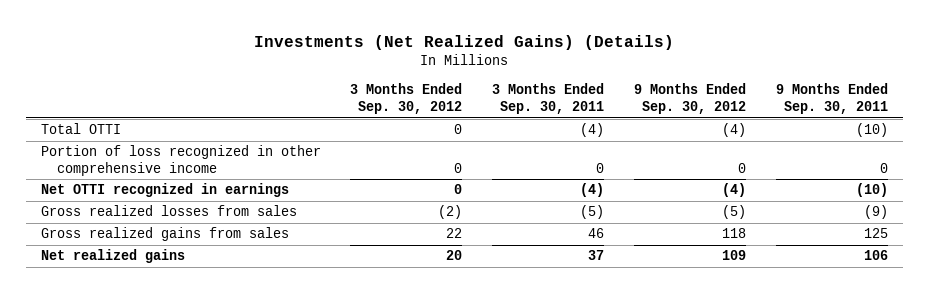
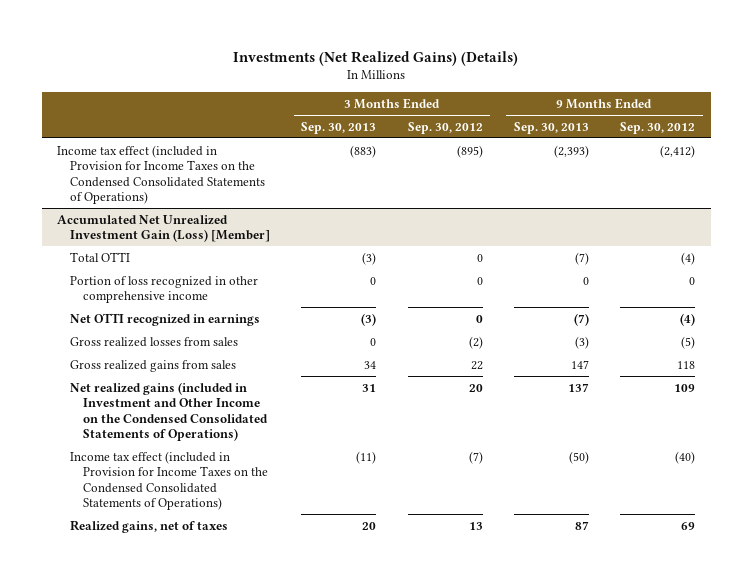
[492,83,605,115] 3 Months Ended Sep. 30, 2011 -> none
[775,83,888,115] 9 Months Ended Sep. 30, 2011 -> none
none -> [301,121,377,134] Sep. 30, 2013
none -> [513,121,589,134] Sep. 30, 2013
none -> [57,144,266,204] Income tax effect (included in Provision for Income Taxes on the Condensed Consolidated Statements of Operations)
none -> [57,214,271,243] Accumulated Net Unrealized Investment Gain (Loss) [Member]
[40,249,185,264] Net realized gains -> [70,381,269,441] Net realized gains (included in Investment and Other Income on the Condensed Consolidated Statements of Operations)
none -> [70,450,269,510] Income tax effect (included in Provision for Income Taxes on the Condensed Consolidated Statements of Operations)
none -> [70,519,229,533] Realized gains, net of taxes

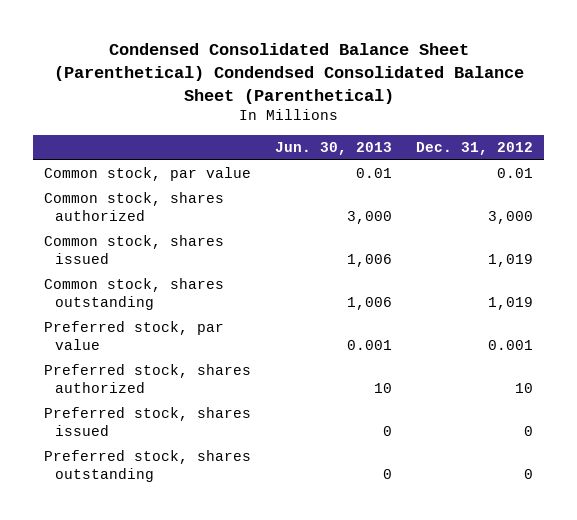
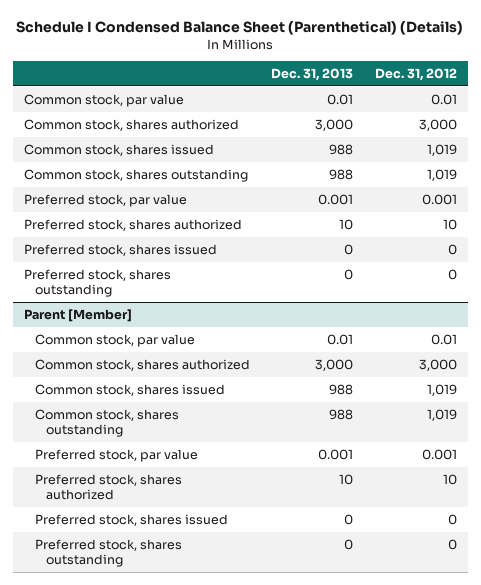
[53,43,524,104] Condensed Consolidated Balance Sheet (Parenthetical) Condendsed Consolidated Balance Sheet (Parenthetical) -> [16,21,464,36] Schedule I Condensed Balance Sheet (Parenthetical) (Details)
[275,142,393,156] Jun. 30, 2013 -> none
none -> [271,68,354,82] Dec. 31, 2013
none -> [24,308,133,322] Parent [Member]
none -> [35,333,196,347] Common stock, par value
none -> [35,358,251,371] Common stock, shares authorized
none -> [35,383,226,396] Common stock, shares issued
none -> [35,408,180,438] Common stock, shares outstanding
none -> [35,448,199,462] Preferred stock, par value
none -> [35,473,183,501] Preferred stock, shares authorized
none -> [35,513,229,526] Preferred stock, shares issued
none -> [35,538,183,568] Preferred stock, shares outstanding

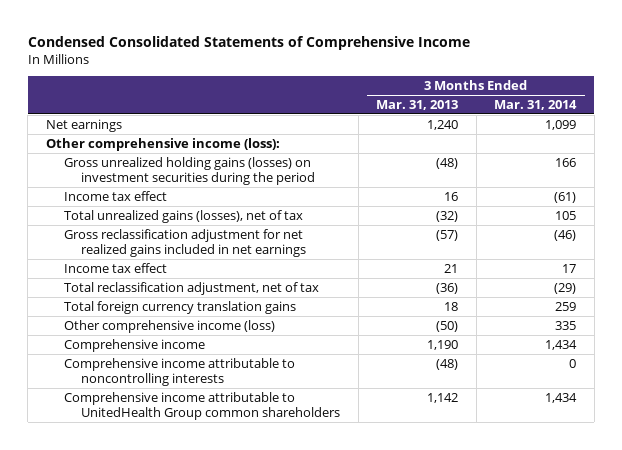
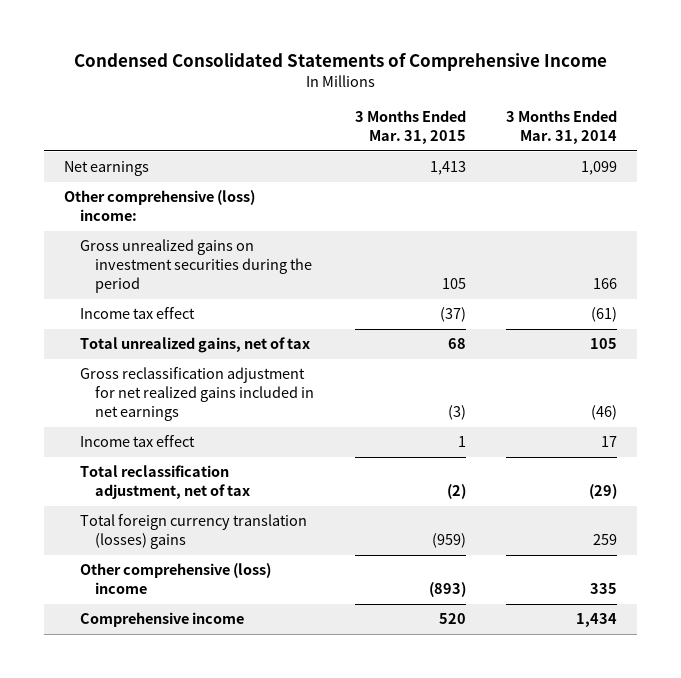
[376,99,459,110] Mar. 31, 2013 -> none
none -> [354,110,466,144] 3 Months Ended Mar. 31, 2015
[45,137,280,151] Other comprehensive income (loss): -> [64,190,256,222] Other comprehensive (loss) income:
[63,156,316,186] Gross unrealized holding gains (losses) on investment securities during the period -> [79,239,313,294] Gross unrealized gains on investment securities during the period
[63,209,303,223] Total unrealized gains (losses), net of tax -> [79,337,310,354] Total unrealized gains, net of tax
[63,300,296,314] Total foreign currency translation gains -> [79,514,307,550] Total foreign currency translation (losses) gains
[63,319,275,333] Other comprehensive income (loss) -> [79,563,271,595] Other comprehensive (loss) income
[63,357,295,387] Comprehensive income attributable to noncontrolling interests -> none
[63,391,341,421] Comprehensive income attributable to UnitedHealth Group common shareholders -> none

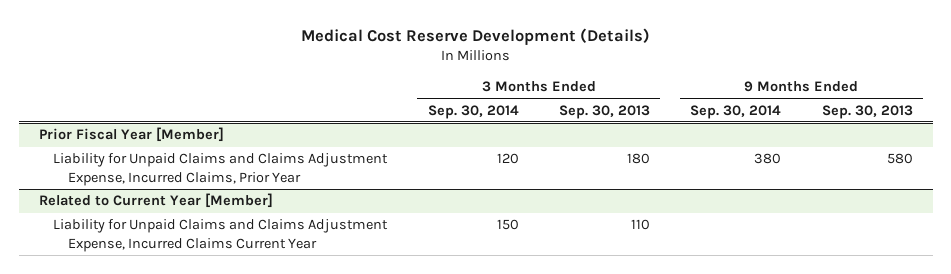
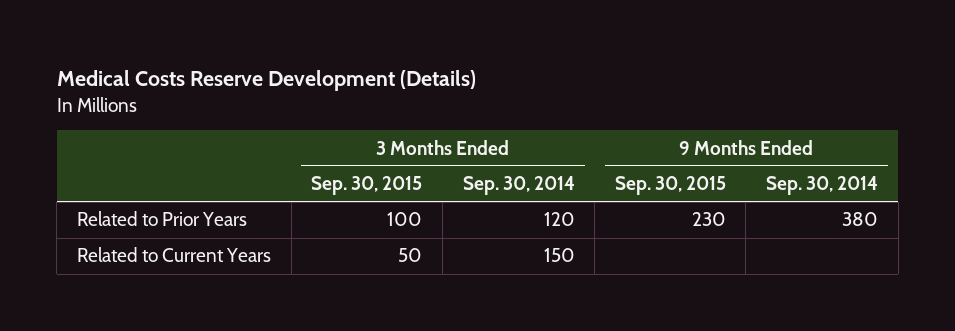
[300,27,650,45] Medical Cost Reserve Development (Details) -> [56,70,476,92] Medical Costs Reserve Development (Details)
[558,104,650,119] Sep. 30, 2013 -> none
[821,104,913,119] Sep. 30, 2013 -> none
none -> [311,176,423,196] Sep. 30, 2015
none -> [614,176,726,196] Sep. 30, 2015
[38,127,224,143] Prior Fiscal Year [Member] -> none
[38,193,273,209] Related to Current Year [Member] -> none
[53,153,389,186] Liability for Unpaid Claims and Claims Adjustment Expense, Incurred Claims, Prior Year -> [77,211,248,227] Related to Prior Years
[53,219,389,252] Liability for Unpaid Claims and Claims Adjustment Expense, Incurred Claims Current Year -> [77,247,272,263] Related to Current Years

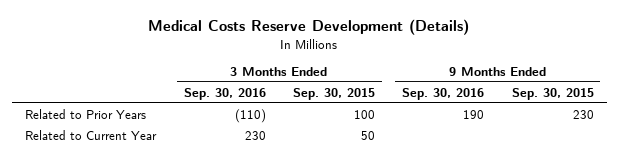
[462,176,575,196] Sep. 30, 2014 -> none
[766,176,879,196] Sep. 30, 2014 -> none
none -> [183,87,266,100] Sep. 30, 2016
none -> [402,87,485,100] Sep. 30, 2016
[77,247,272,263] Related to Current Years -> [25,129,158,140] Related to Current Year

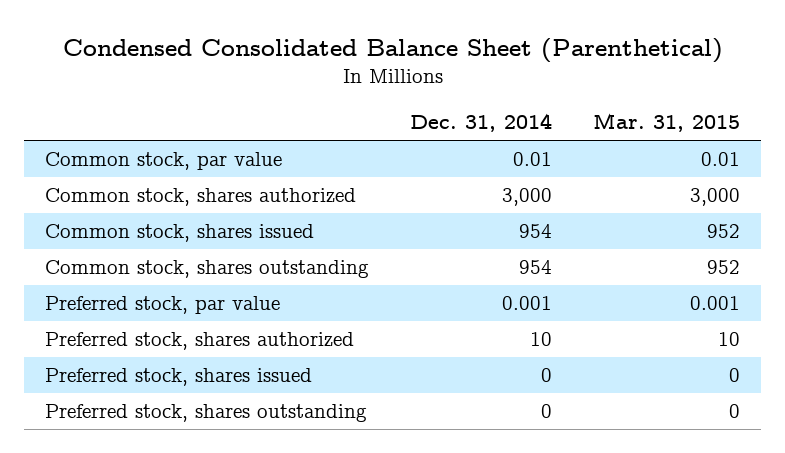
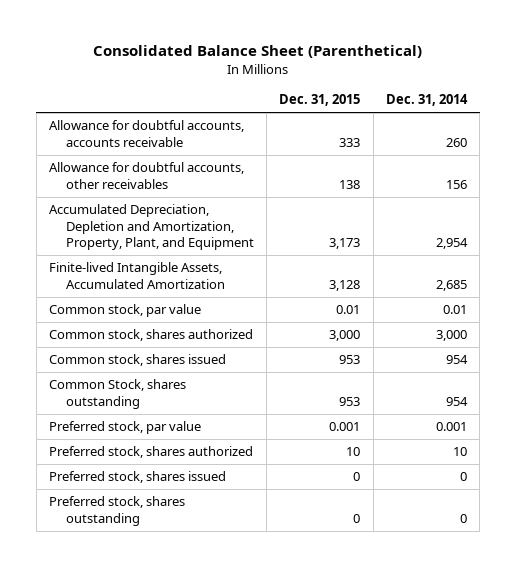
[62,37,723,63] Condensed Consolidated Balance Sheet (Parenthetical) -> [92,45,422,59] Consolidated Balance Sheet (Parenthetical)
[593,112,741,132] Mar. 31, 2015 -> none
none -> [279,94,361,107] Dec. 31, 2015
none -> [48,120,244,147] Allowance for doubtful accounts, accounts receivable
none -> [48,162,244,189] Allowance for doubtful accounts, other receivables
none -> [48,204,254,251] Accumulated Depreciation, Depletion and Amortization, Property, Plant, and Equipment
none -> [48,262,225,289] Finite-lived Intangible Assets, Accumulated Amortization
[44,260,369,279] Common stock, shares outstanding -> [48,379,186,409] Common Stock, shares outstanding

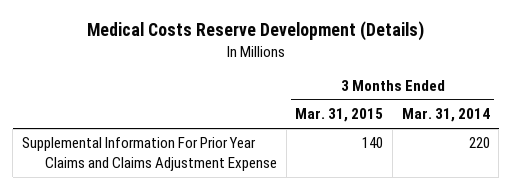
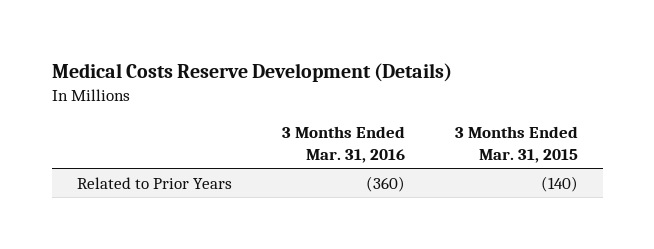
[401,108,490,123] Mar. 31, 2014 -> none
none -> [281,126,405,163] 3 Months Ended Mar. 31, 2016
[21,137,278,171] Supplemental Information For Prior Year Claims and Claims Adjustment Expense -> none
none -> [76,177,232,190] Related to Prior Years

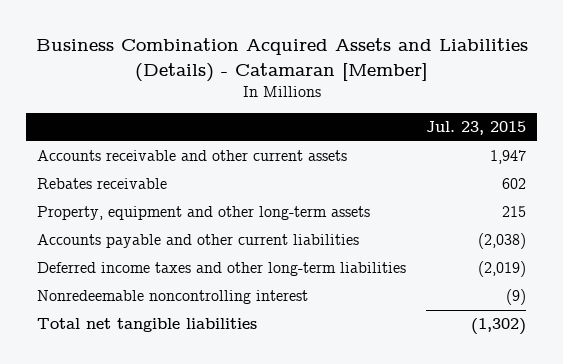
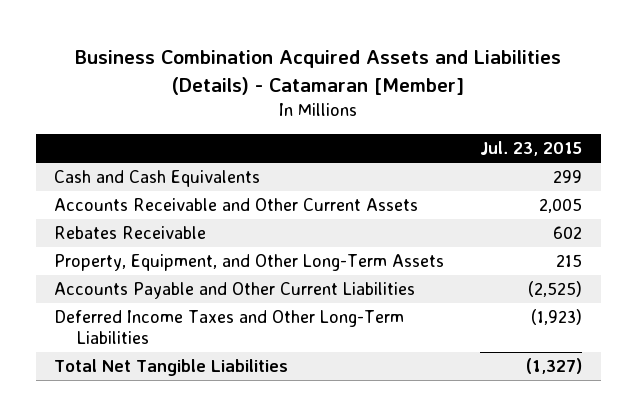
[36,290,308,305] Nonredeemable noncontrolling interest -> none
none -> [54,170,261,188] Cash and Cash Equivalents
[36,150,347,162] Accounts receivable and other current assets -> [54,198,419,212] Accounts Receivable and Other Current Assets
[490,150,527,165] 1,947 -> [539,198,583,214] 2,005
[36,178,167,190] Rebates receivable -> [54,226,207,240] Rebates Receivable
[36,206,370,221] Property, equipment and other long-term assets -> [54,254,445,272] Property, Equipment, and Other Long-Term Assets
[36,234,359,249] Accounts payable and other current liabilities -> [54,282,416,300] Accounts Payable and Other Current Liabilities
[478,233,527,250] (2,038) -> [528,281,583,298] (2,525)
[36,262,406,277] Deferred income taxes and other long-term liabilities -> [54,310,405,345] Deferred Income Taxes and Other Long-Term Liabilities
[478,261,527,278] (2,019) -> [531,309,583,326] (1,923)
[36,318,257,333] Total net tangible liabilities -> [54,359,289,377] Total Net Tangible Liabilities
[471,318,527,336] (1,302) -> [526,358,583,375] (1,327)

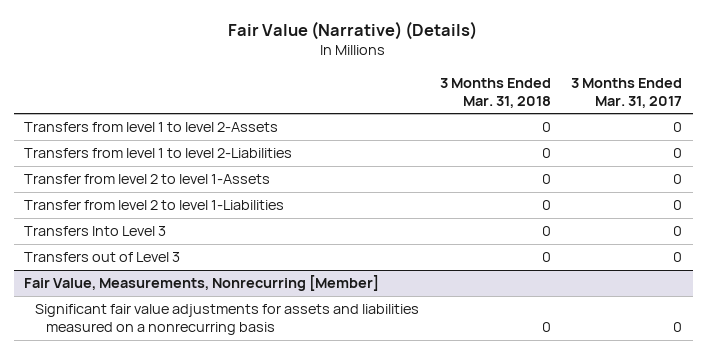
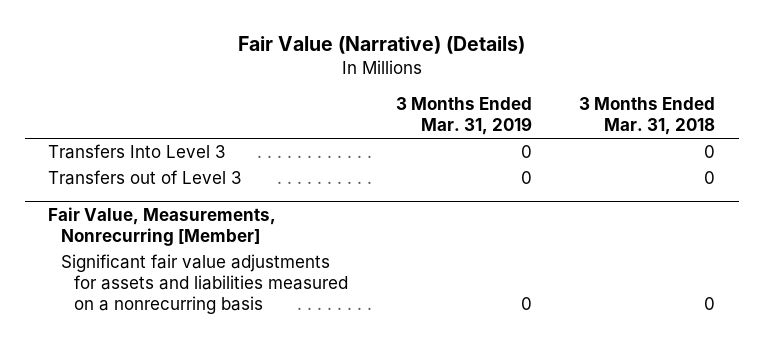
[571,77,683,108] 3 Months Ended Mar. 31, 2017 -> none
none -> [395,97,532,136] 3 Months Ended Mar. 31, 2019
[23,122,278,133] Transfers from level 1 to level 2-Assets -> none
[23,148,292,159] Transfers from level 1 to level 2-Liabilities -> none
[23,174,270,185] Transfer from level 2 to level 1-Assets -> none
[23,200,284,211] Transfer from level 2 to level 1-Liabilities -> none

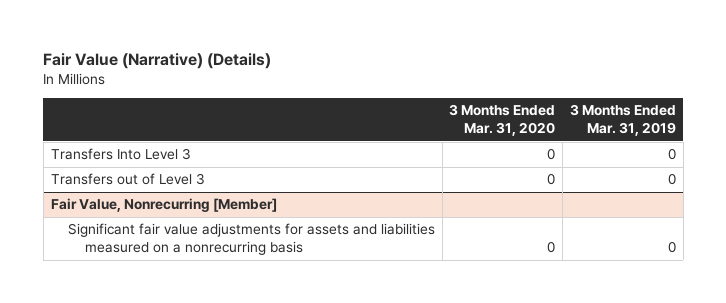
[578,97,715,136] 3 Months Ended Mar. 31, 2018 -> none
none -> [449,104,556,137] 3 Months Ended Mar. 31, 2020
[48,206,277,246] Fair Value, Measurements, Nonrecurring [Member] -> [50,198,277,213] Fair Value, Nonrecurring [Member]

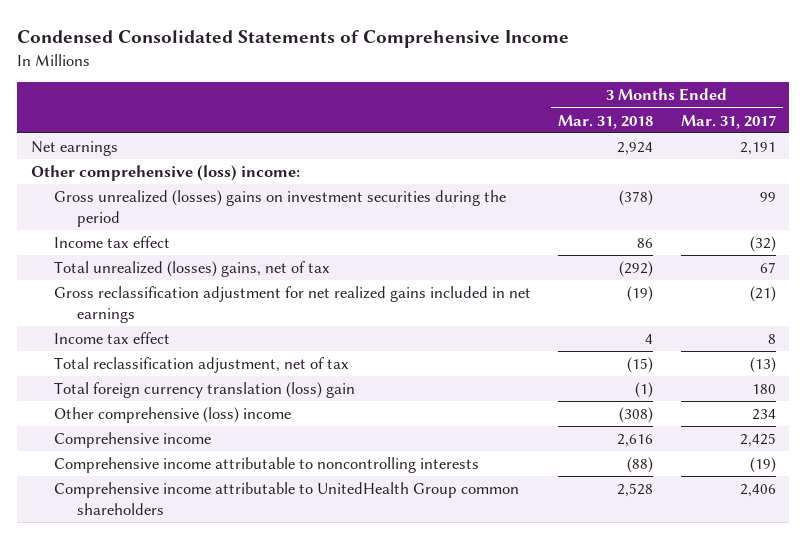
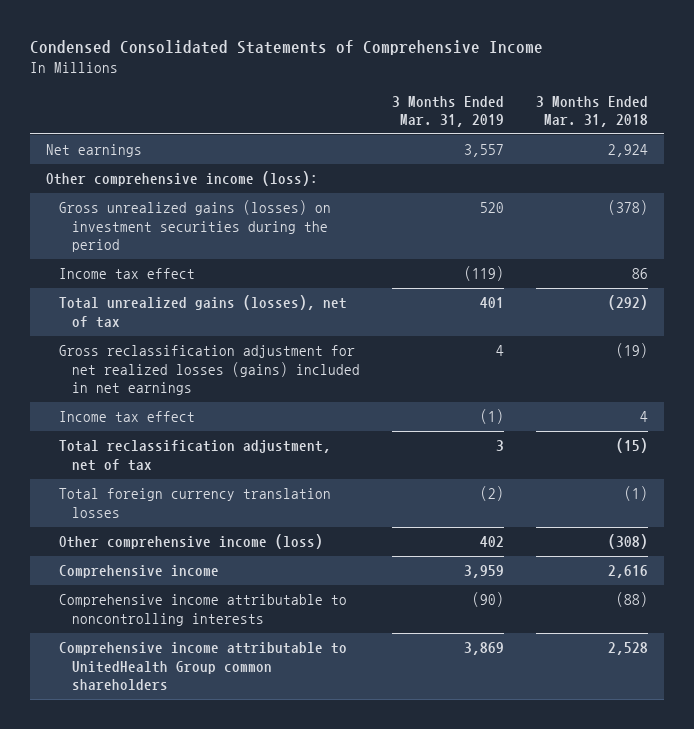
[680,114,776,129] Mar. 31, 2017 -> none
none -> [391,95,504,127] 3 Months Ended Mar. 31, 2019
[30,165,300,182] Other comprehensive (loss) income: -> [45,171,318,187] Other comprehensive income (loss):
[53,190,506,227] Gross unrealized (losses) gains on investment securities during the period -> [58,200,331,252] Gross unrealized gains (losses) on investment securities during the period
[53,261,330,278] Total unrealized (losses) gains, net of tax -> [58,295,347,328] Total unrealized gains (losses), net of tax
[53,286,531,323] Gross reclassification adjustment for net realized gains included in net earnings -> [58,345,360,395] Gross reclassification adjustment for net realized losses (gains) included in net earnings
[53,382,355,399] Total foreign currency translation (loss) gain -> [58,488,331,518] Total foreign currency translation losses
[53,407,291,424] Other comprehensive (loss) income -> [58,534,323,550] Other comprehensive income (loss)

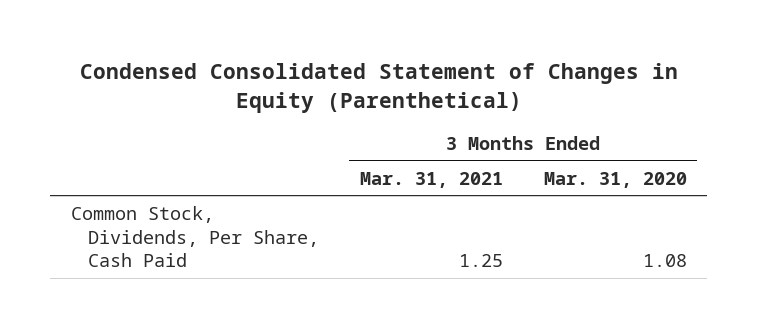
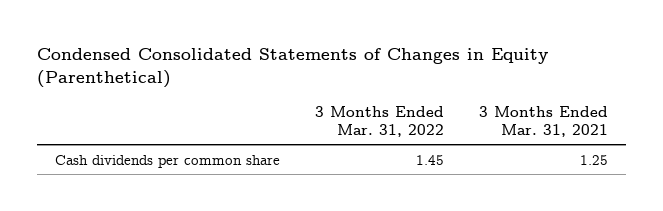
[79,62,678,113] Condensed Consolidated Statement of Changes in Equity (Parenthetical) -> [36,47,548,88] Condensed Consolidated Statements of Changes in Equity (Parenthetical)
[543,171,687,188] Mar. 31, 2020 -> none
none -> [314,106,444,137] 3 Months Ended Mar. 31, 2022
[70,205,319,268] Common Stock, Dividends, Per Share, Cash Paid -> [54,154,280,168] Cash dividends per common share

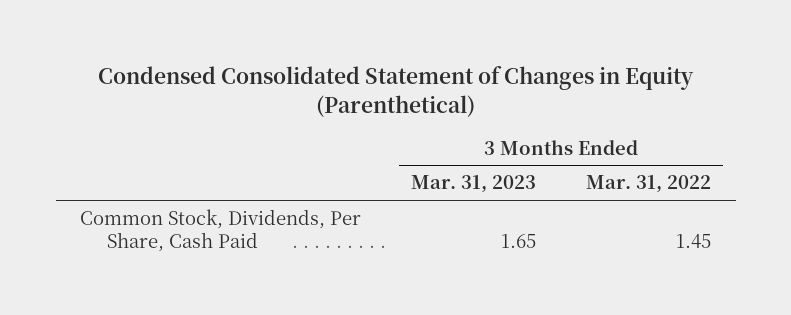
[36,47,548,88] Condensed Consolidated Statements of Changes in Equity (Parenthetical) -> [97,66,694,117] Condensed Consolidated Statement of Changes in Equity (Parenthetical)
[479,106,609,137] 3 Months Ended Mar. 31, 2021 -> none
none -> [411,175,537,194] Mar. 31, 2023
[54,154,280,168] Cash dividends per common share -> [80,208,362,253] Common Stock, Dividends, Per Share, Cash Paid

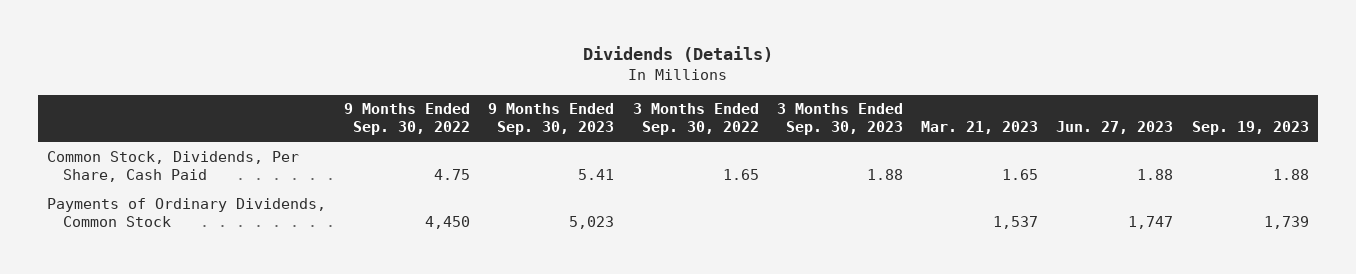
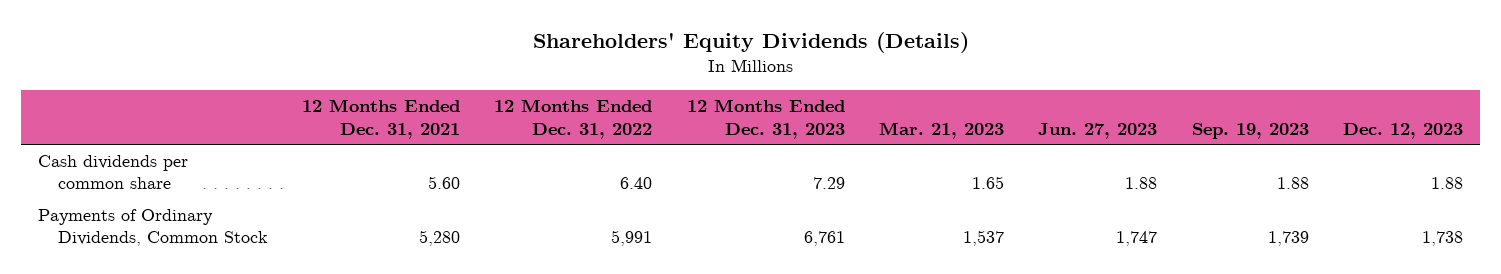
[582,46,773,63] Dividends (Details) -> [532,32,969,54] Shareholders' Equity Dividends (Details)
[344,103,471,136] 9 Months Ended Sep. 30, 2022 -> none
[488,103,615,136] 9 Months Ended Sep. 30, 2023 -> none
[632,103,759,136] 3 Months Ended Sep. 30, 2022 -> none
[776,103,903,136] 3 Months Ended Sep. 30, 2023 -> none
none -> [301,99,460,139] 12 Months Ended Dec. 31, 2021
none -> [494,99,653,139] 12 Months Ended Dec. 31, 2022
none -> [686,99,845,139] 12 Months Ended Dec. 31, 2023
none -> [1343,122,1464,139] Dec. 12, 2023
[47,150,300,182] Common Stock, Dividends, Per Share, Cash Paid -> [38,155,189,190] Cash dividends per common share

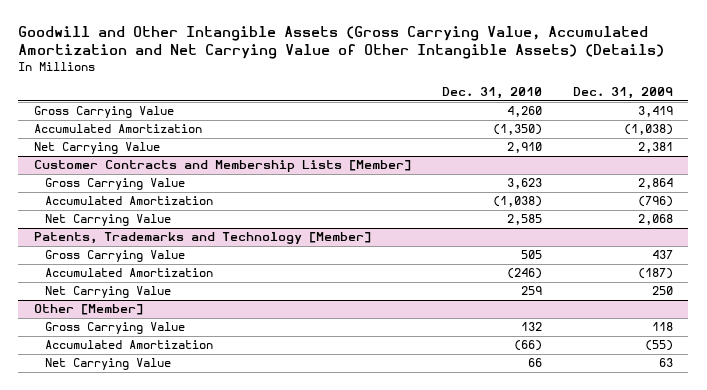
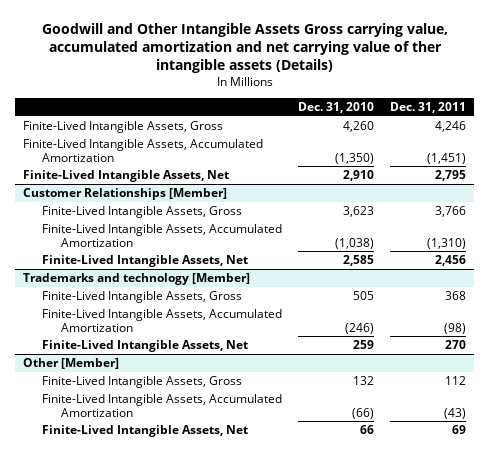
[18,25,665,60] Goodwill and Other Intangible Assets (Gross Carrying Value, Accumulated Amortization and Net Carrying Value of Other Intangible Assets) (Details) -> [41,22,448,74] Goodwill and Other Intangible Assets Gross carrying value, accumulated amortization and net carrying value of ther intangible assets (Details)
[572,87,673,100] Dec. 31, 2009 -> none
none -> [390,102,467,114] Dec. 31, 2011
[33,160,411,173] Customer Contracts and Membership Lists [Member] -> none
[33,106,174,119] Gross Carrying Value -> [23,120,224,133] Finite-Lived Intangible Assets, Gross
[33,124,202,134] Accumulated Amortization -> [23,138,264,162] Finite-Lived Intangible Assets, Accumulated Amortization
[33,142,160,155] Net Carrying Value -> [23,169,230,182] Finite-Lived Intangible Assets, Net
none -> [23,187,228,200] Customer Relationships [Member]
[45,178,186,191] Gross Carrying Value -> [42,205,243,218] Finite-Lived Intangible Assets, Gross
[45,196,214,206] Accumulated Amortization -> [42,223,283,247] Finite-Lived Intangible Assets, Accumulated Amortization
[45,214,172,227] Net Carrying Value -> [42,254,249,267] Finite-Lived Intangible Assets, Net
[33,232,371,245] Patents, Trademarks and Technology [Member] -> [23,272,251,285] Trademarks and technology [Member]
[45,250,186,263] Gross Carrying Value -> [42,290,243,303] Finite-Lived Intangible Assets, Gross
[45,268,214,278] Accumulated Amortization -> [42,308,283,332] Finite-Lived Intangible Assets, Accumulated Amortization
[45,286,172,299] Net Carrying Value -> [42,339,249,352] Finite-Lived Intangible Assets, Net
[45,322,186,335] Gross Carrying Value -> [42,375,243,388] Finite-Lived Intangible Assets, Gross
[45,340,214,350] Accumulated Amortization -> [42,393,283,417] Finite-Lived Intangible Assets, Accumulated Amortization
[45,358,172,371] Net Carrying Value -> [42,424,249,437] Finite-Lived Intangible Assets, Net

